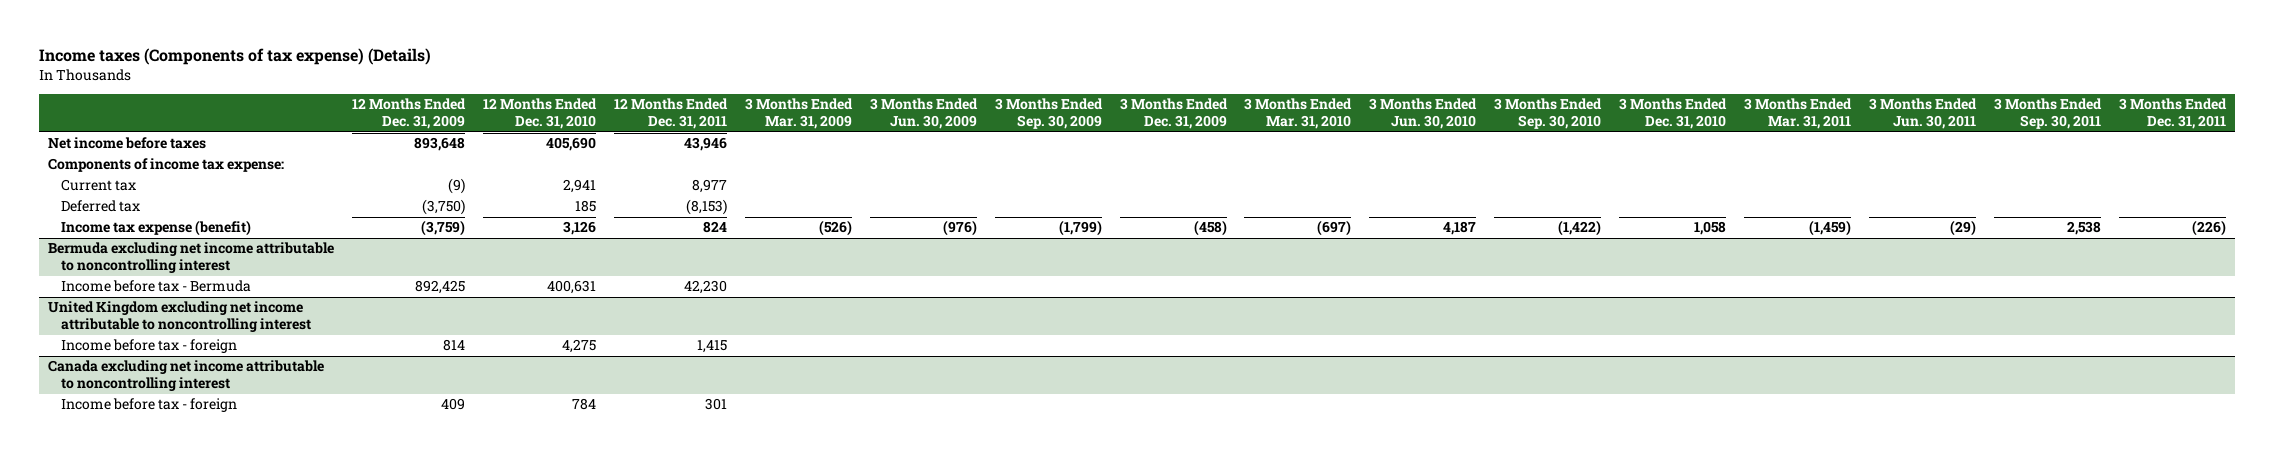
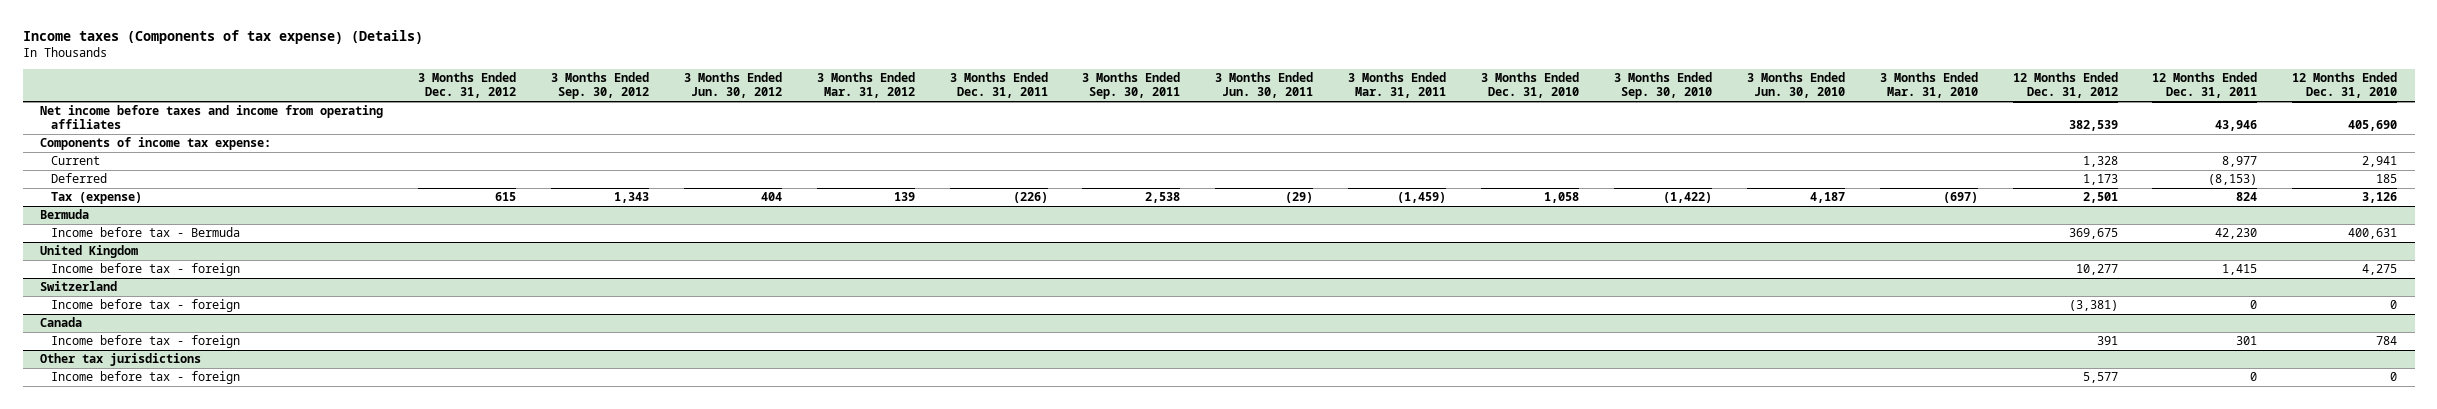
[352,98,467,130] 12 Months Ended Dec. 31, 2009 -> none
[744,98,853,130] 3 Months Ended Mar. 31, 2009 -> none
[869,98,978,130] 3 Months Ended Jun. 30, 2009 -> none
[994,98,1103,130] 3 Months Ended Sep. 30, 2009 -> none
[1119,98,1228,130] 3 Months Ended Dec. 31, 2009 -> none
none -> [417,72,516,99] 3 Months Ended Dec. 31, 2012
none -> [550,72,649,100] 3 Months Ended Sep. 30, 2012
none -> [683,72,782,99] 3 Months Ended Jun. 30, 2012
none -> [816,72,915,99] 3 Months Ended Mar. 31, 2012
none -> [2012,72,2118,99] 12 Months Ended Dec. 31, 2012
[48,137,207,150] Net income before taxes -> [40,105,384,130] Net income before taxes and income from operating affiliates
[48,242,335,274] Bermuda excluding net income attributable to noncontrolling interest -> none
[60,179,136,192] Current tax -> [50,156,100,166] Current
[60,200,140,213] Deferred tax -> [50,173,107,184] Deferred
[60,220,251,237] Income tax expense (benefit) -> [50,192,142,205] Tax (expense)
none -> [40,209,90,220] Bermuda
[48,301,311,333] United Kingdom excluding net income attributable to noncontrolling interest -> none
none -> [40,245,139,259] United Kingdom
[48,360,325,392] Canada excluding net income attributable to noncontrolling interest -> none
none -> [40,281,118,292] Switzerland
none -> [50,299,240,313] Income before tax - foreign
none -> [40,317,83,328] Canada
none -> [40,353,202,367] Other tax jurisdictions
none -> [50,371,240,385] Income before tax - foreign

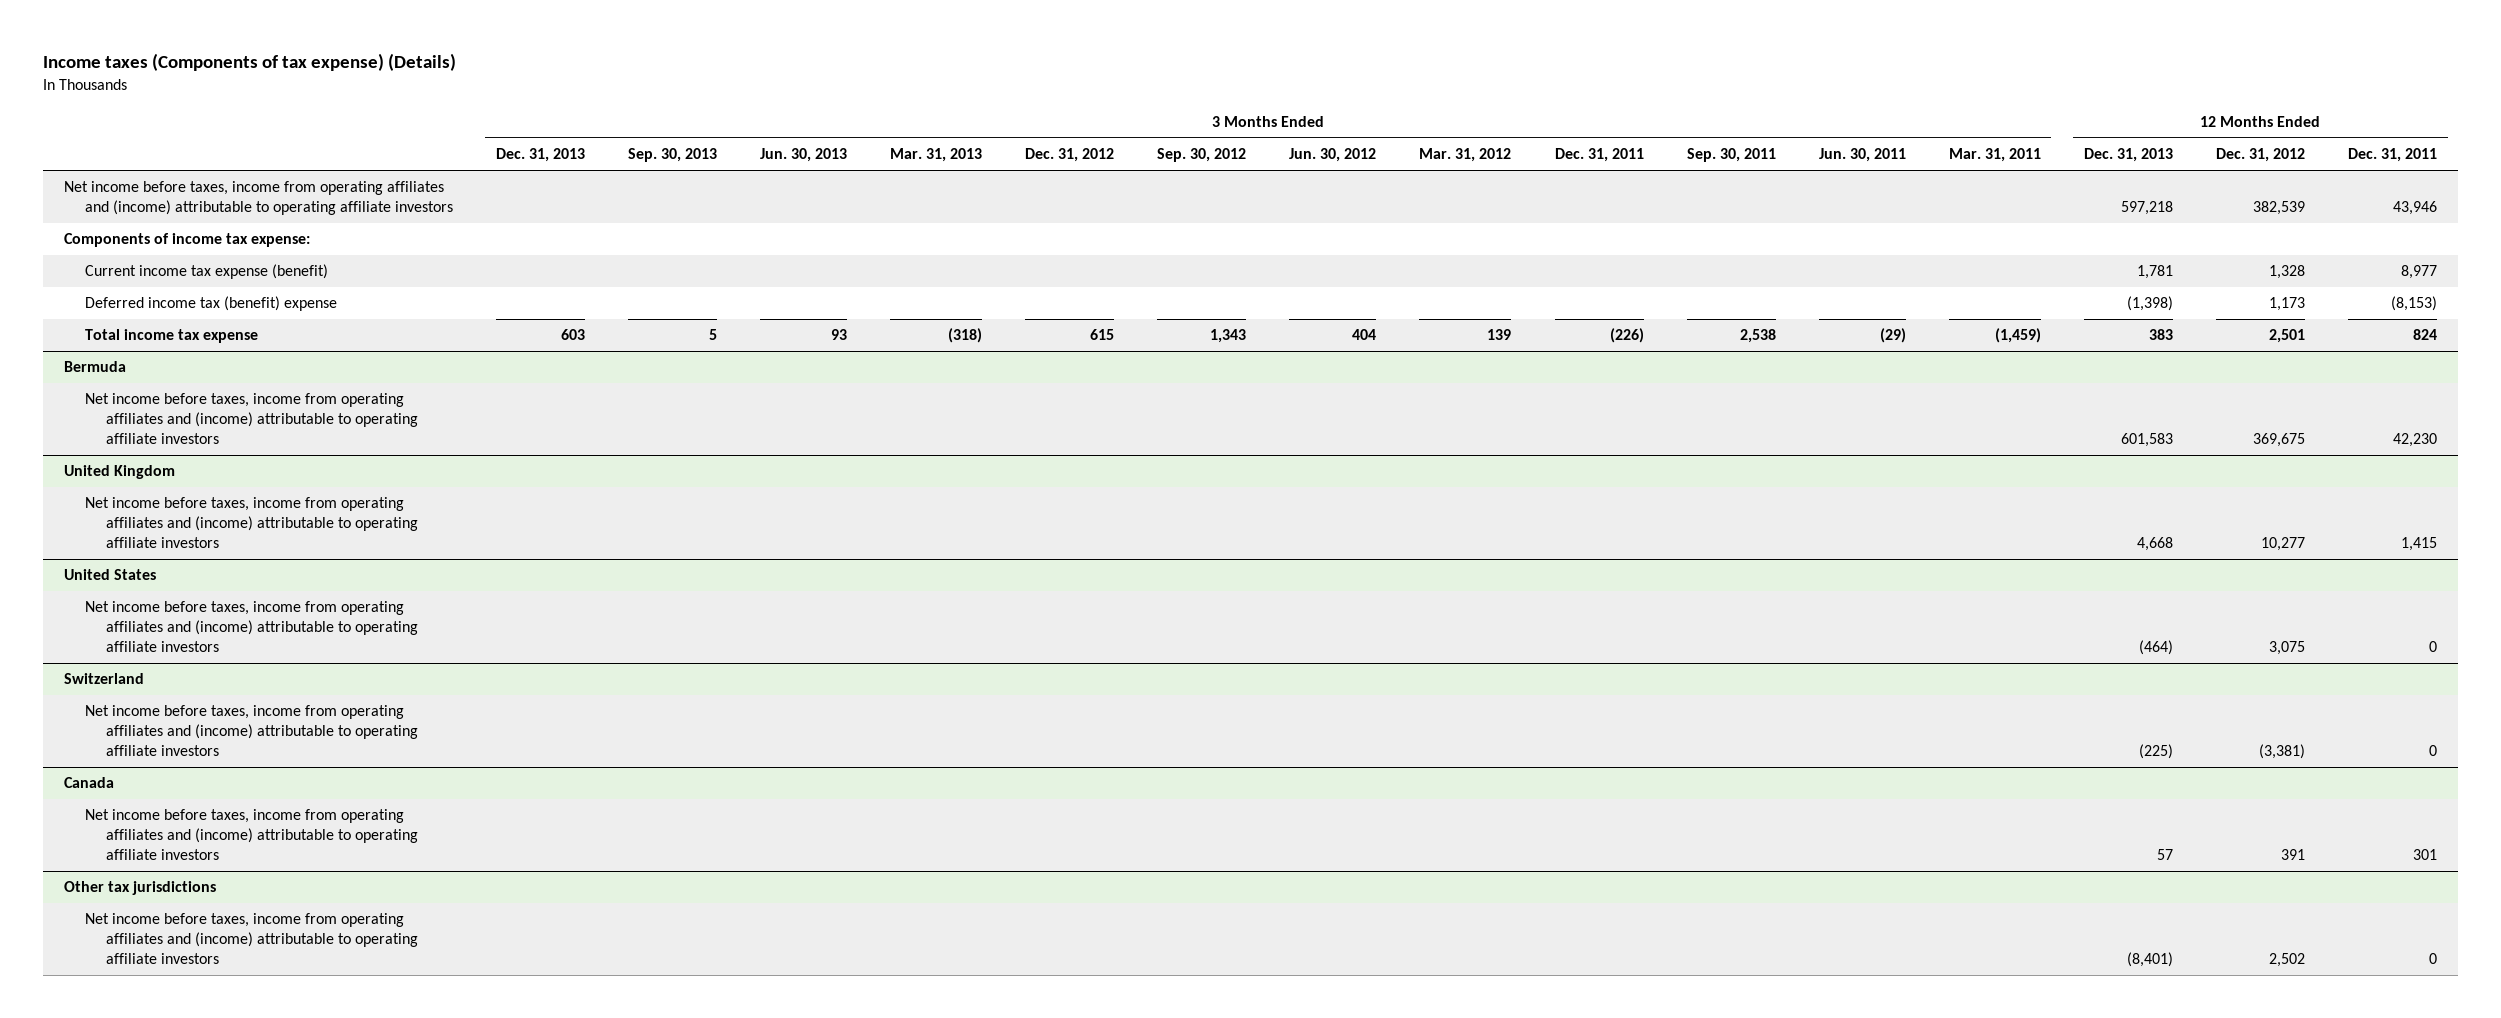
[1481,72,1580,99] 3 Months Ended Dec. 31, 2010 -> none
[1613,72,1712,100] 3 Months Ended Sep. 30, 2010 -> none
[1746,72,1845,99] 3 Months Ended Jun. 30, 2010 -> none
[1879,72,1978,99] 3 Months Ended Mar. 31, 2010 -> none
[2292,72,2398,99] 12 Months Ended Dec. 31, 2010 -> none
none -> [496,148,586,163] Dec. 31, 2013
none -> [628,148,718,163] Sep. 30, 2013
none -> [760,148,848,163] Jun. 30, 2013
none -> [890,148,983,163] Mar. 31, 2013
none -> [2083,148,2173,163] Dec. 31, 2013
[40,105,384,130] Net income before taxes and income from operating affiliates -> [64,181,454,216] Net income before taxes, income from operating affiliates and (income) attributable to operating affiliate investors
[50,156,100,166] Current -> [85,264,329,280] Current income tax expense (benefit)
[50,173,107,184] Deferred -> [85,296,338,312] Deferred income tax (benefit) expense
[50,192,142,205] Tax (expense) -> [85,329,259,344] Total income tax expense
[50,227,240,238] Income before tax - Bermuda -> [85,393,419,445] Net income before taxes, income from operating affiliates and (income) attributable to operating affiliate investors
[50,263,240,277] Income before tax - foreign -> [85,497,419,549] Net income before taxes, income from operating affiliates and (income) attributable to operating affiliate investors
none -> [64,569,157,581] United States
none -> [85,601,419,653] Net income before taxes, income from operating affiliates and (income) attributable to operating affiliate investors
[50,299,240,313] Income before tax - foreign -> [85,705,419,757] Net income before taxes, income from operating affiliates and (income) attributable to operating affiliate investors
[50,335,240,349] Income before tax - foreign -> [85,809,419,861] Net income before taxes, income from operating affiliates and (income) attributable to operating affiliate investors
[50,371,240,385] Income before tax - foreign -> none
none -> [85,913,419,965] Net income before taxes, income from operating affiliates and (income) attributable to operating affiliate investors

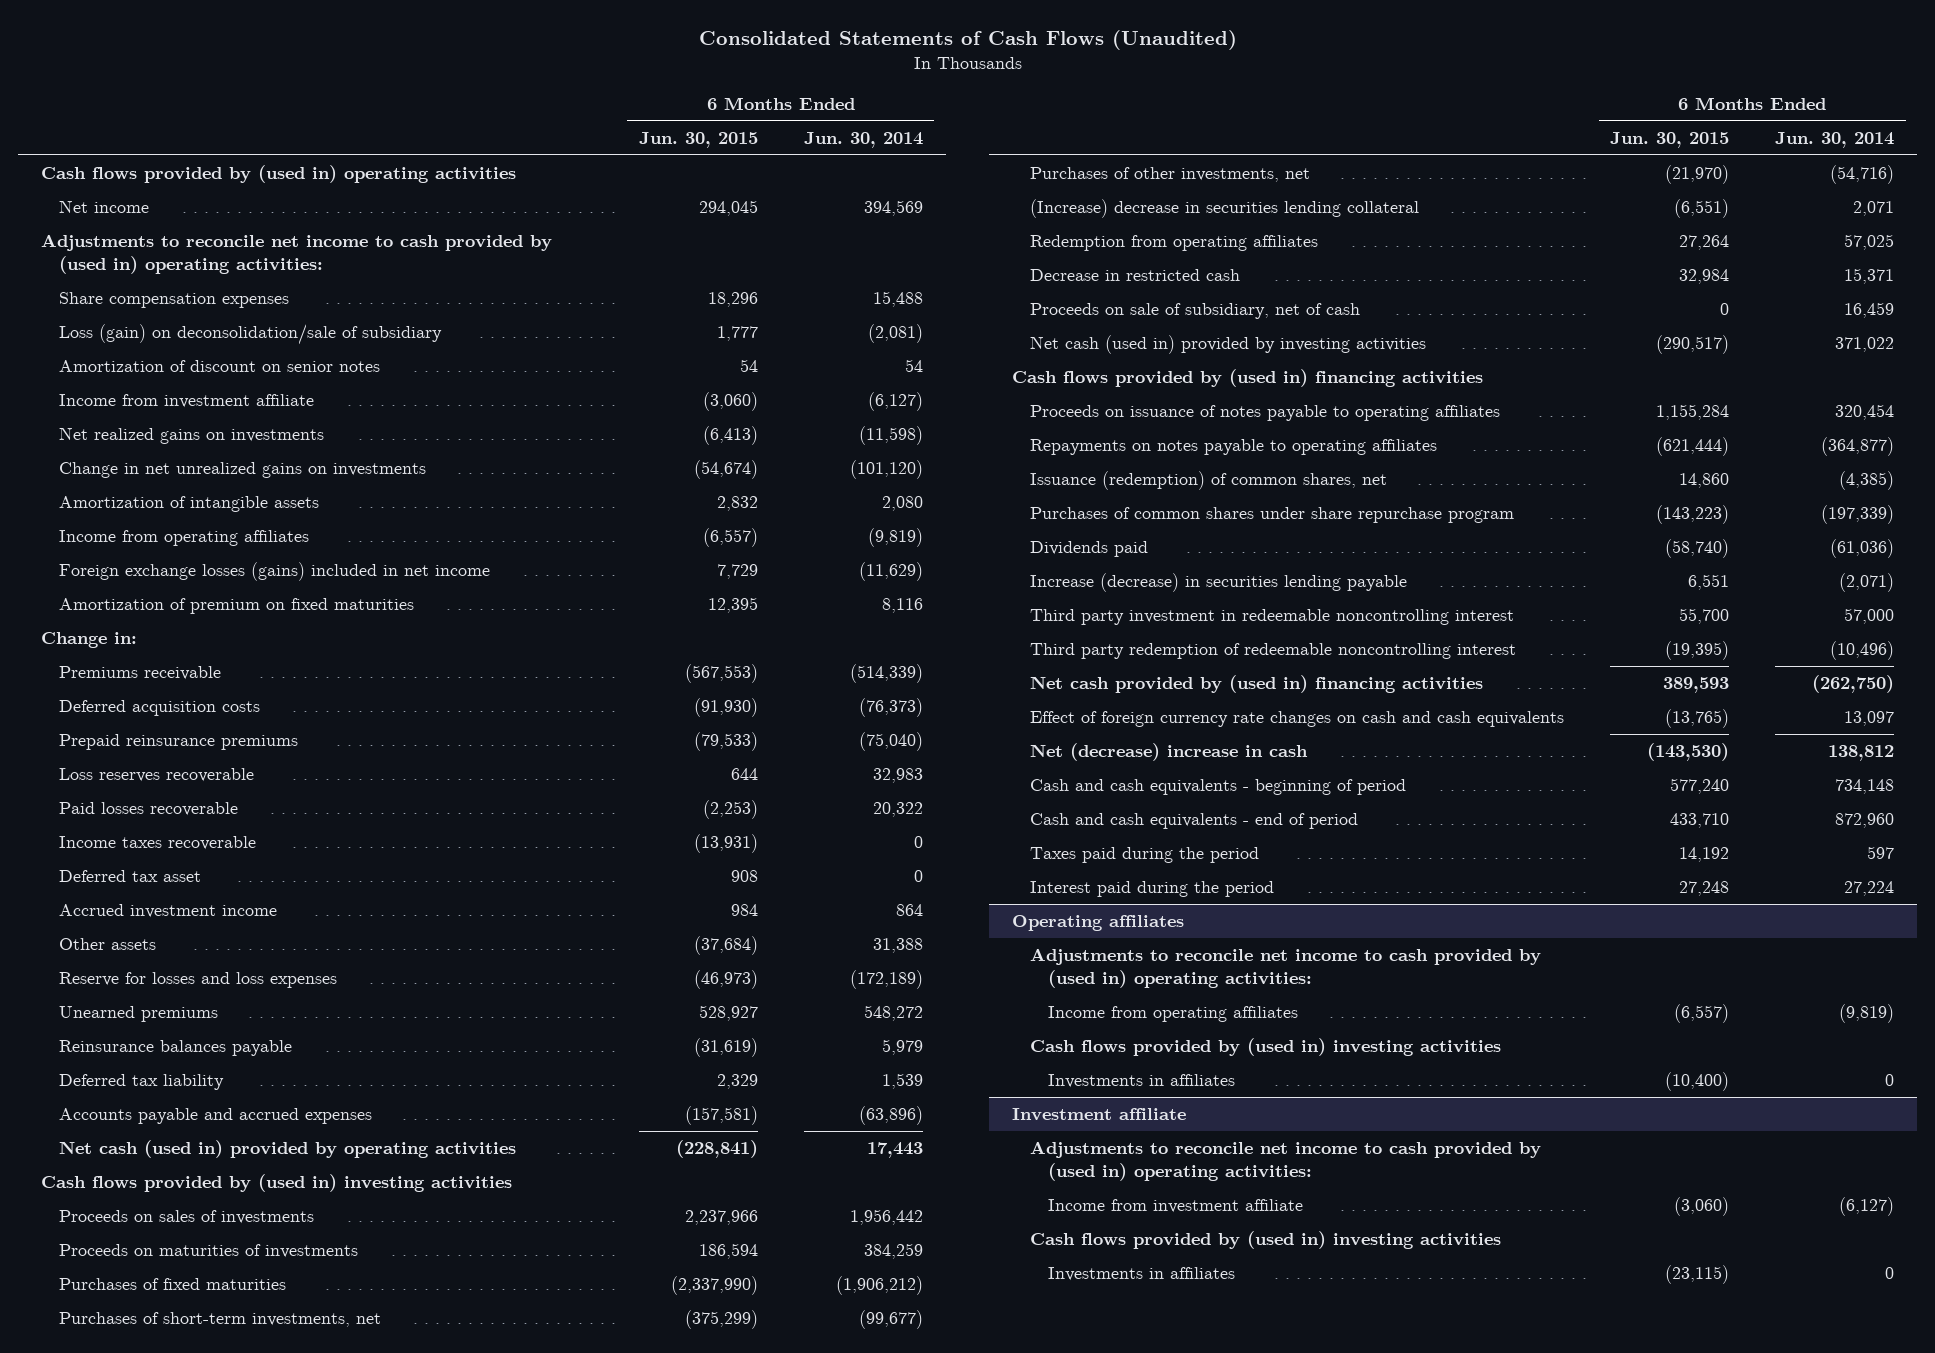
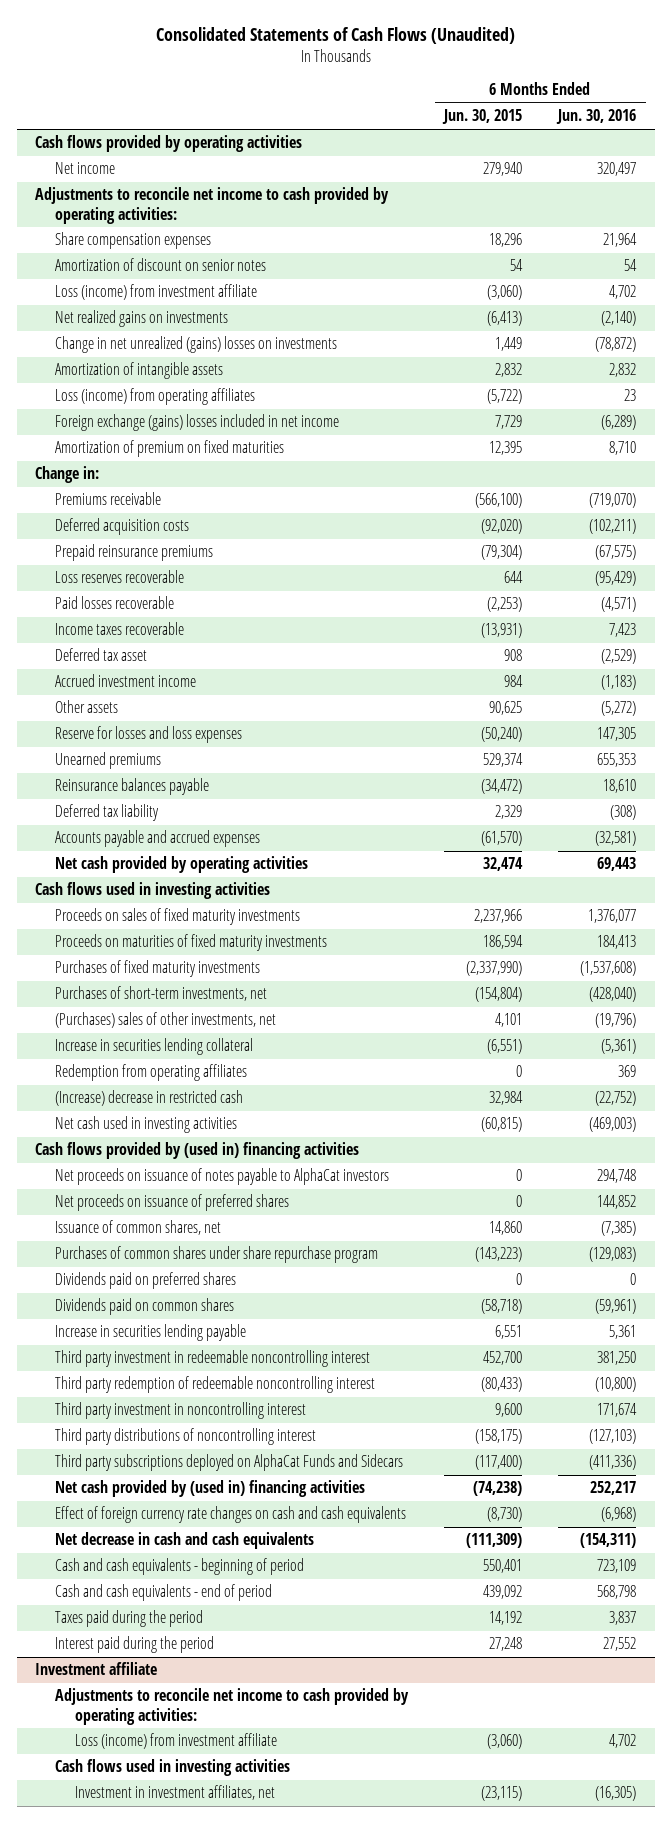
[803,131,923,148] Jun. 30, 2014 -> none
none -> [556,109,637,125] Jun. 30, 2016
[41,165,517,184] Cash flows provided by (used in) operating activities -> [35,135,303,153] Cash flows provided by operating activities
[698,200,758,217] 294,045 -> [483,162,523,177] 279,940
[41,234,553,274] Adjustments to reconcile net income to cash provided by (used in) operating activities: -> [35,187,390,224] Adjustments to reconcile net income to cash provided by operating activities:
[58,324,442,346] Loss (gain) on deconsolidation/sale of subsidiary -> none
[58,394,314,409] Income from investment affiliate -> [54,284,257,301] Loss (income) from investment affiliate
[58,462,426,479] Change in net unrealized gains on investments -> [54,336,337,354] Change in net unrealized (gains) losses on investments
[693,460,758,480] (54,674) -> [495,337,523,352] 1,449
[58,530,309,547] Income from operating affiliates -> [54,388,255,406] Loss (income) from operating affiliates
[702,528,758,548] (6,557) -> [487,389,523,405] (5,722)
[58,562,490,582] Foreign exchange losses (gains) included in net income -> [54,414,339,432] Foreign exchange (gains) losses included in net income
[684,664,758,684] (567,553) -> [475,493,523,509] (566,100)
[693,698,758,718] (91,930) -> [481,519,523,535] (92,020)
[693,732,758,752] (79,533) -> [481,545,523,561] (79,304)
[693,936,758,956] (37,684) -> [489,701,523,716] 90,625
[693,970,758,990] (46,973) -> [481,727,523,743] (50,240)
[698,1005,758,1022] 528,927 -> [483,753,524,768] 529,374
[693,1038,758,1058] (31,619) -> [481,779,523,795] (34,472)
[1030,303,1361,320] Proceeds on sale of subsidiary, net of cash -> none
[684,1106,758,1126] (157,581) -> [481,831,523,847] (61,570)
[58,1140,516,1159] Net cash (used in) provided by operating activities -> [54,856,308,874] Net cash provided by operating activities
[675,1140,758,1159] (228,841) -> [483,857,524,872] 32,474
[41,1174,513,1193] Cash flows provided by (used in) investing activities -> [35,882,271,900] Cash flows used in investing activities
[58,1210,314,1225] Proceeds on sales of investments -> [54,908,300,926] Proceeds on sales of fixed maturity investments
[58,1244,358,1259] Proceeds on maturities of investments -> [54,934,327,952] Proceeds on maturities of fixed maturity investments
[58,1278,286,1291] Purchases of fixed maturities -> [54,960,260,978] Purchases of fixed maturity investments
[684,1310,758,1330] (375,299) -> [475,987,523,1003] (154,804)
[1030,167,1311,183] Purchases of other investments, net -> [54,1012,276,1029] (Purchases) sales of other investments, net
[1665,165,1730,185] (21,970) -> [495,1013,523,1028] 4,101
[1030,199,1420,219] (Increase) decrease in securities lending collateral -> [54,1038,253,1056] Increase in securities lending collateral
[1679,235,1730,251] 27,264 -> [516,1065,523,1078] 0
[1030,269,1241,282] Decrease in restricted cash -> [54,1090,243,1107] (Increase) decrease in restricted cash
[1030,335,1427,355] Net cash (used in) provided by investing activities -> [54,1116,237,1134] Net cash used in investing activities
[1656,335,1730,355] (290,517) -> [481,1117,523,1133] (60,815)
[1030,439,1438,456] Repayments on notes payable to operating affiliates -> none
[1030,405,1501,422] Proceeds on issuance of notes payable to operating affiliates -> [54,1168,389,1186] Net proceeds on issuance of notes payable to AlphaCat investors
[1656,404,1730,421] 1,155,284 -> [516,1169,523,1182] 0
none -> [54,1194,289,1212] Net proceeds on issuance of preferred shares
[1030,471,1388,491] Issuance (redemption) of common shares, net -> [54,1220,221,1236] Issuance of common shares, net
none -> [54,1272,236,1290] Dividends paid on preferred shares
[1030,541,1149,558] Dividends paid -> [54,1298,234,1316] Dividends paid on common shares
[1665,539,1730,559] (58,740) -> [481,1299,523,1315] (58,718)
[1030,573,1408,593] Increase (decrease) in securities lending payable -> [54,1324,246,1342] Increase in securities lending payable
[1679,608,1730,625] 55,700 -> [483,1351,523,1366] 452,700
[1665,641,1730,661] (19,395) -> [481,1377,523,1393] (80,433)
none -> [54,1402,306,1420] Third party investment in noncontrolling interest
none -> [54,1428,316,1446] Third party distributions of noncontrolling interest
none -> [54,1454,403,1472] Third party subscriptions deployed on AlphaCat Funds and Sidecars
[1663,677,1730,694] 389,593 -> [473,1481,523,1497] (74,238)
[1665,709,1730,729] (13,765) -> [487,1507,523,1523] (8,730)
[1030,743,1309,762] Net (decrease) increase in cash -> [54,1532,314,1550] Net decrease in cash and cash equivalents
[1647,743,1730,762] (143,530) -> [466,1533,523,1549] (111,309)
[1670,778,1730,795] 577,240 -> [483,1559,523,1574] 550,401
[1670,813,1730,829] 433,710 -> [483,1585,523,1600] 439,092
[1012,915,1185,932] Operating affiliates -> none
[1030,948,1542,988] Adjustments to reconcile net income to cash provided by (used in) operating activities: -> none
[1047,1006,1298,1023] Income from operating affiliates -> none
[1030,1038,1502,1057] Cash flows provided by (used in) investing activities -> none
[1047,1074,1235,1089] Investments in affiliates -> none
[1030,1141,1542,1181] Adjustments to reconcile net income to cash provided by (used in) operating activities: -> [54,1688,409,1725] Adjustments to reconcile net income to cash provided by operating activities:
[1047,1199,1303,1214] Income from investment affiliate -> [74,1733,277,1750] Loss (income) from investment affiliate
[1030,1231,1502,1250] Cash flows provided by (used in) investing activities -> [54,1759,290,1777] Cash flows used in investing activities
[1047,1267,1235,1282] Investments in affiliates -> [74,1785,275,1801] Investment in investment affiliates, net

